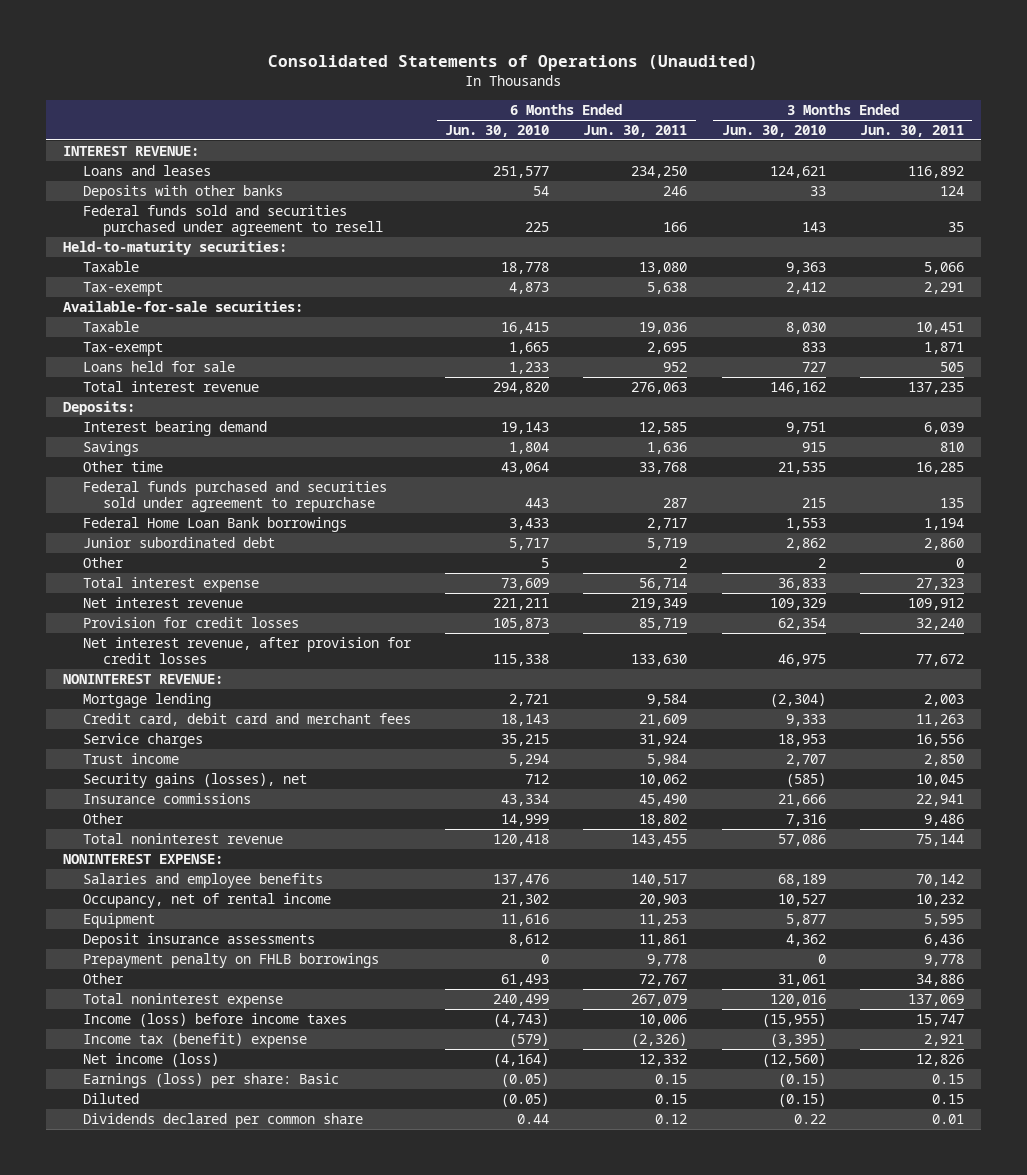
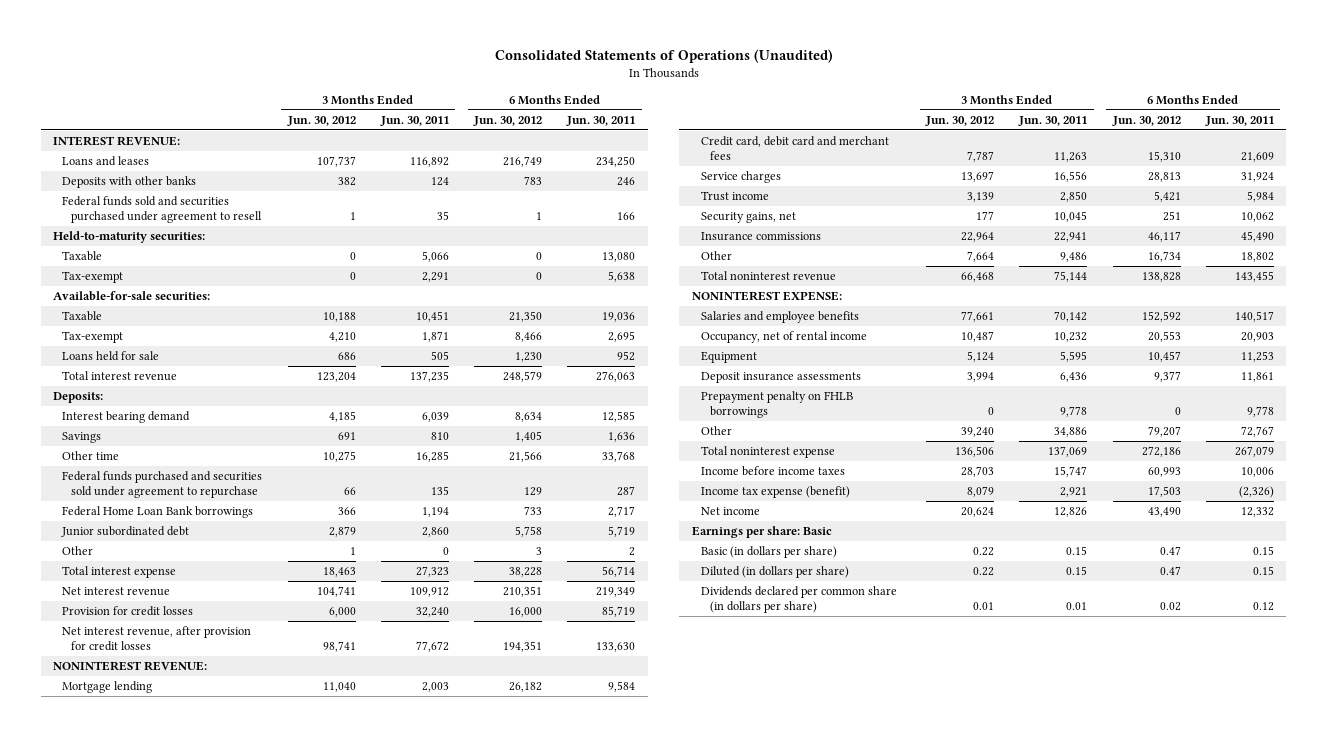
[445,125,550,138] Jun. 30, 2010 -> none
[721,125,826,138] Jun. 30, 2010 -> none
none -> [286,115,356,126] Jun. 30, 2012
none -> [473,115,543,126] Jun. 30, 2012
[82,772,307,788] Security gains (losses), net -> [700,212,796,224] Security gains, net
[82,1012,347,1027] Income (loss) before income taxes -> [700,466,845,477] Income before income taxes
[82,1032,307,1048] Income tax (benefit) expense -> [700,486,850,499] Income tax expense (benefit)
[82,1052,219,1067] Net income (loss) -> [700,507,760,516] Net income
none -> [691,526,832,539] Earnings per share: Basic
[82,1072,339,1088] Earnings (loss) per share: Basic -> [700,546,837,559] Basic (in dollars per share)
[82,1092,139,1104] Diluted -> [700,566,849,579] Diluted (in dollars per share)
[82,1112,363,1128] Dividends declared per common share -> [700,586,897,613] Dividends declared per common share (in dollars per share)

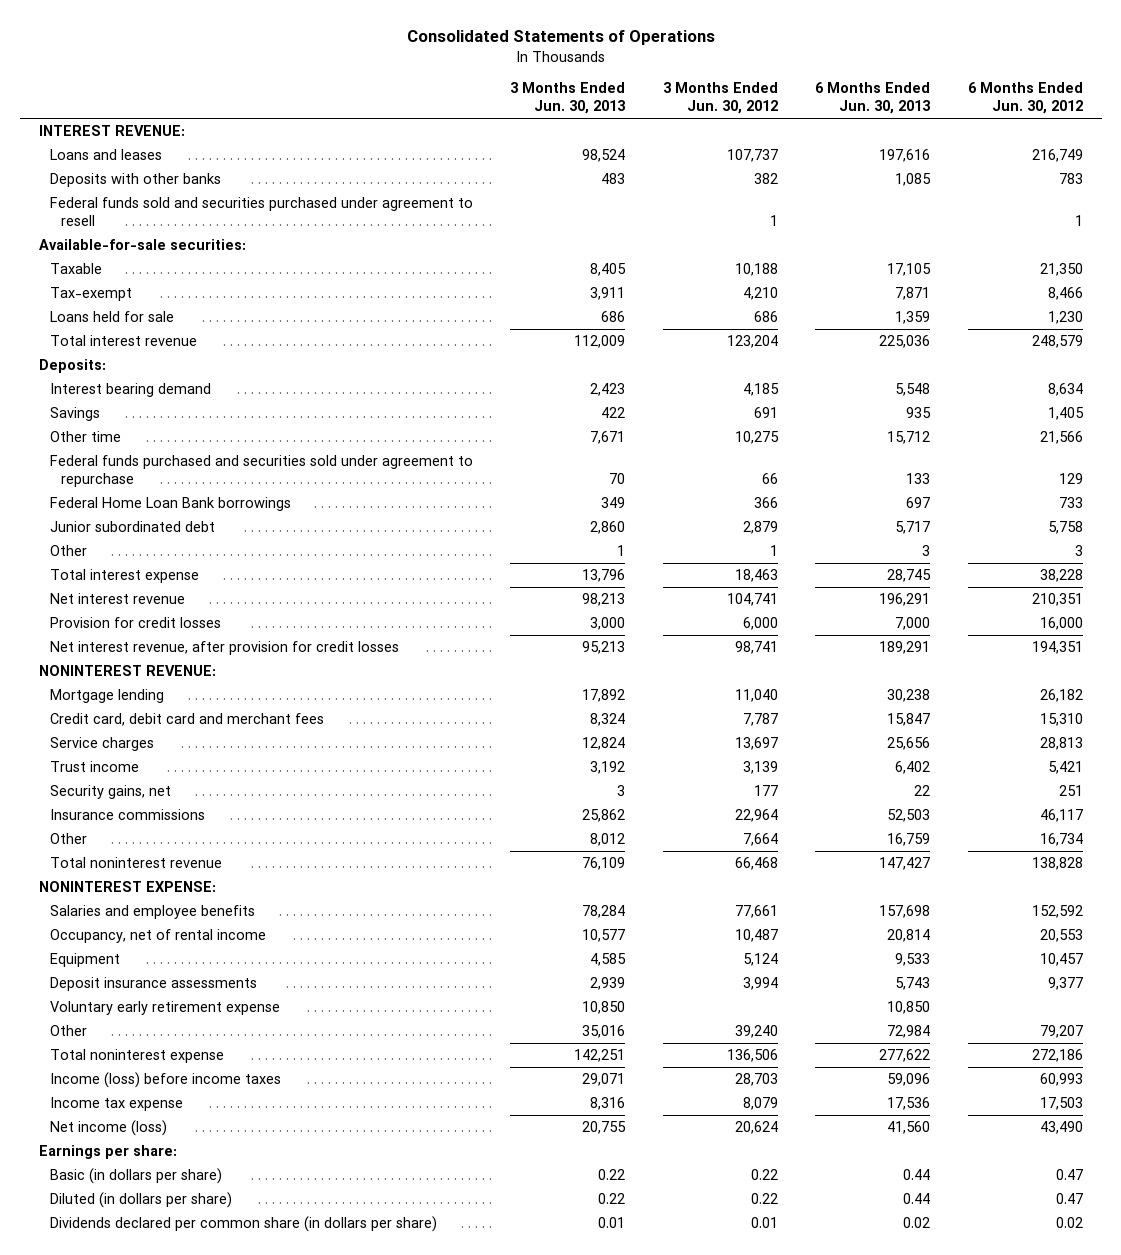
[494,49,833,64] Consolidated Statements of Operations (Unaudited) -> [406,30,715,46] Consolidated Statements of Operations
[379,115,449,126] Jun. 30, 2011 -> none
[566,115,636,126] Jun. 30, 2011 -> none
none -> [510,82,626,115] 3 Months Ended Jun. 30, 2013
none -> [815,82,931,115] 6 Months Ended Jun. 30, 2013
[53,231,206,244] Held-to-maturity securities: -> none
[62,251,103,262] Taxable -> none
[62,271,124,284] Tax-exempt -> none
[700,391,853,418] Prepayment penalty on FHLB borrowings -> none
none -> [50,1001,281,1016] Voluntary early retirement expense
[700,466,845,477] Income before income taxes -> [50,1072,282,1089] Income (loss) before income taxes
[700,486,850,499] Income tax expense (benefit) -> [50,1097,184,1112] Income tax expense
[700,507,760,516] Net income -> [50,1120,168,1137] Net income (loss)
[691,526,832,539] Earnings per share: Basic -> [38,1145,177,1160] Earnings per share:

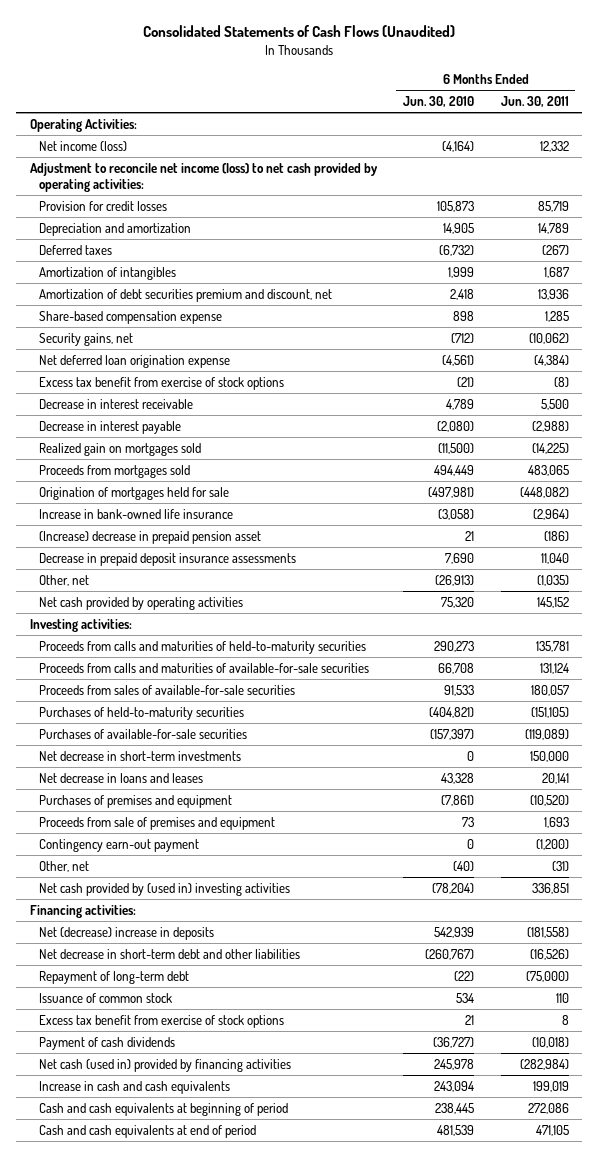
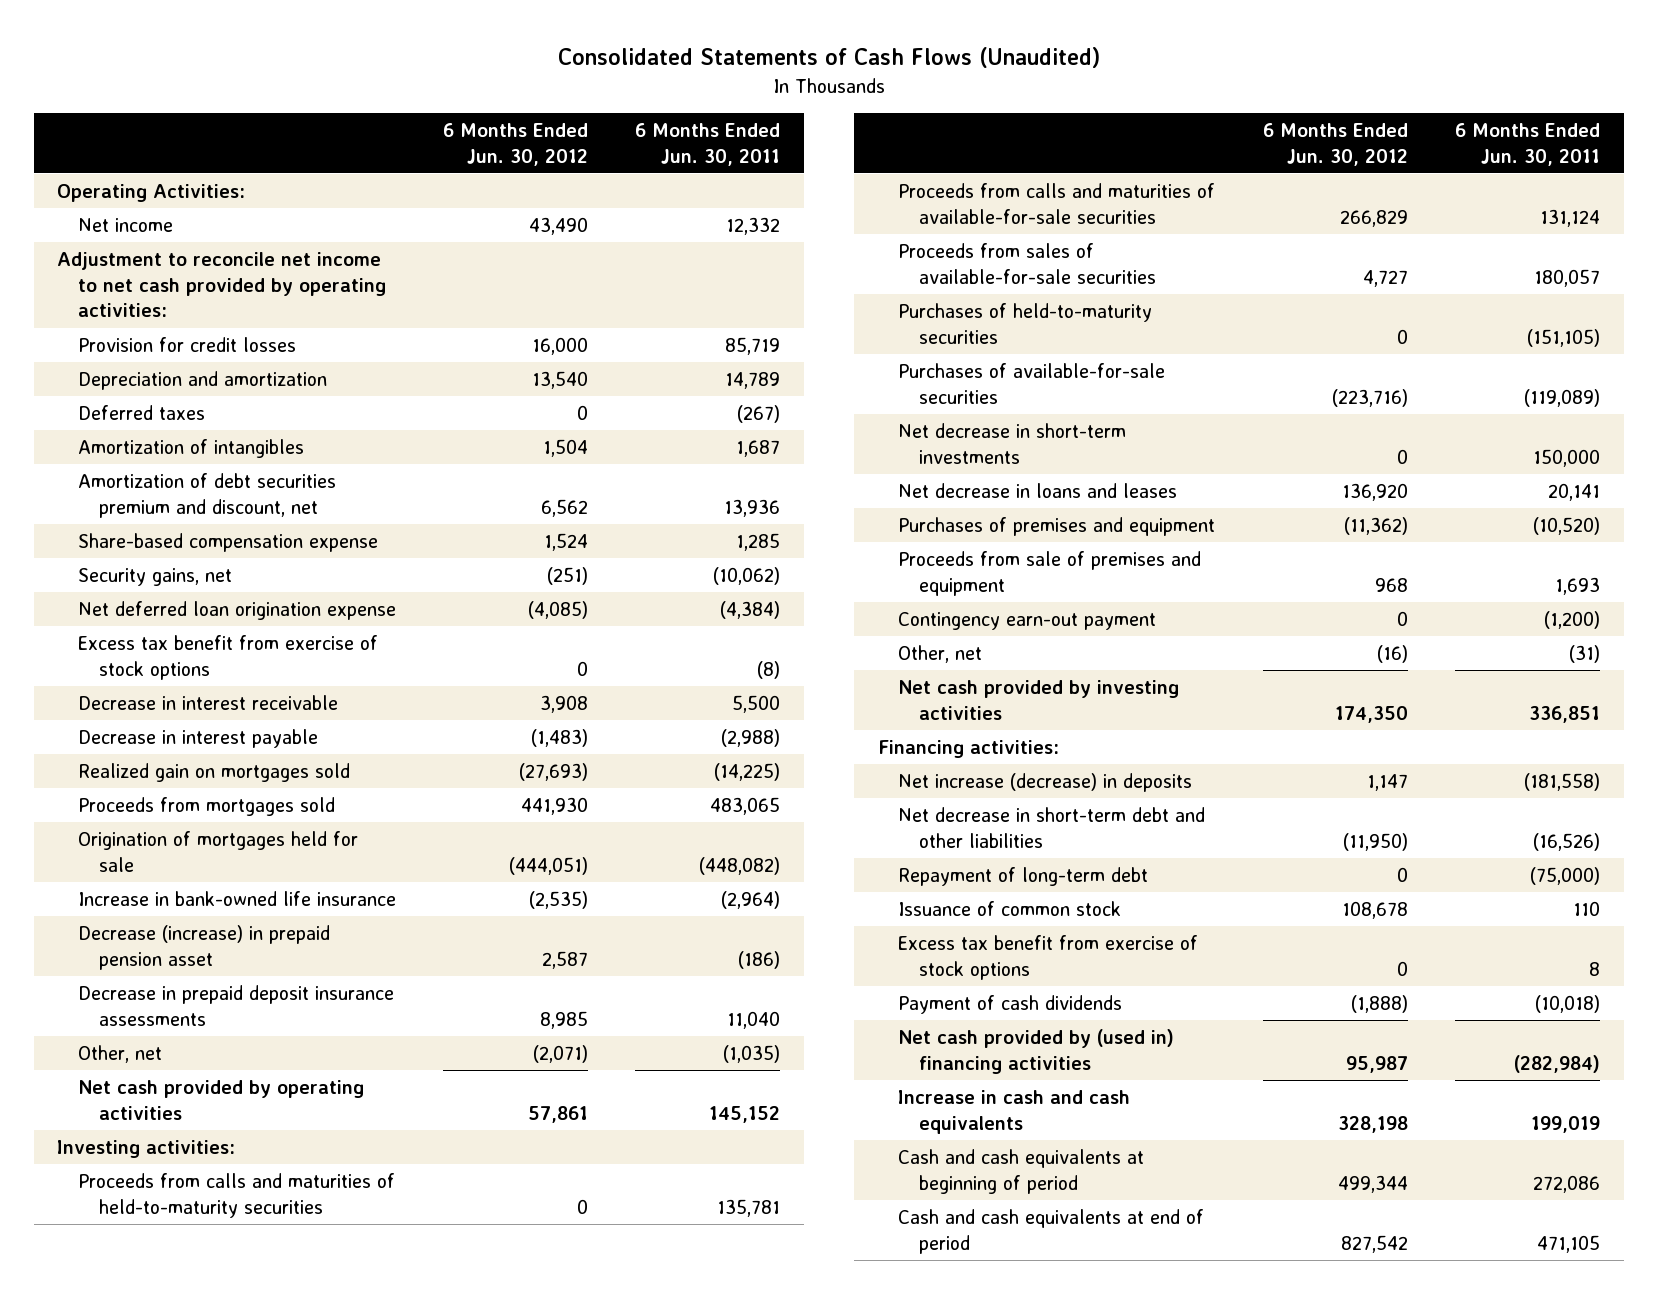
[403,95,475,107] Jun. 30, 2010 -> none
none -> [443,122,589,166] 6 Months Ended Jun. 30, 2012
[39,140,128,151] Net income (loss) -> [78,218,174,233] Net income
[29,162,378,193] Adjustment to reconcile net income (loss) to net cash provided by operating activities: -> [57,252,387,318] Adjustment to reconcile net income to net cash provided by operating activities:
[39,530,262,544] (Increase) decrease in prepaid pension asset -> [78,925,331,970] Decrease (increase) in prepaid pension asset
[39,882,291,896] Net cash provided by (used in) investing activities -> [898,680,1180,720] Net cash provided by investing activities
[39,926,215,940] Net (decrease) increase in deposits -> [898,773,1193,793] Net increase (decrease) in deposits
[39,1058,292,1072] Net cash (used in) provided by financing activities -> [898,1029,1175,1074] Net cash provided by (used in) financing activities

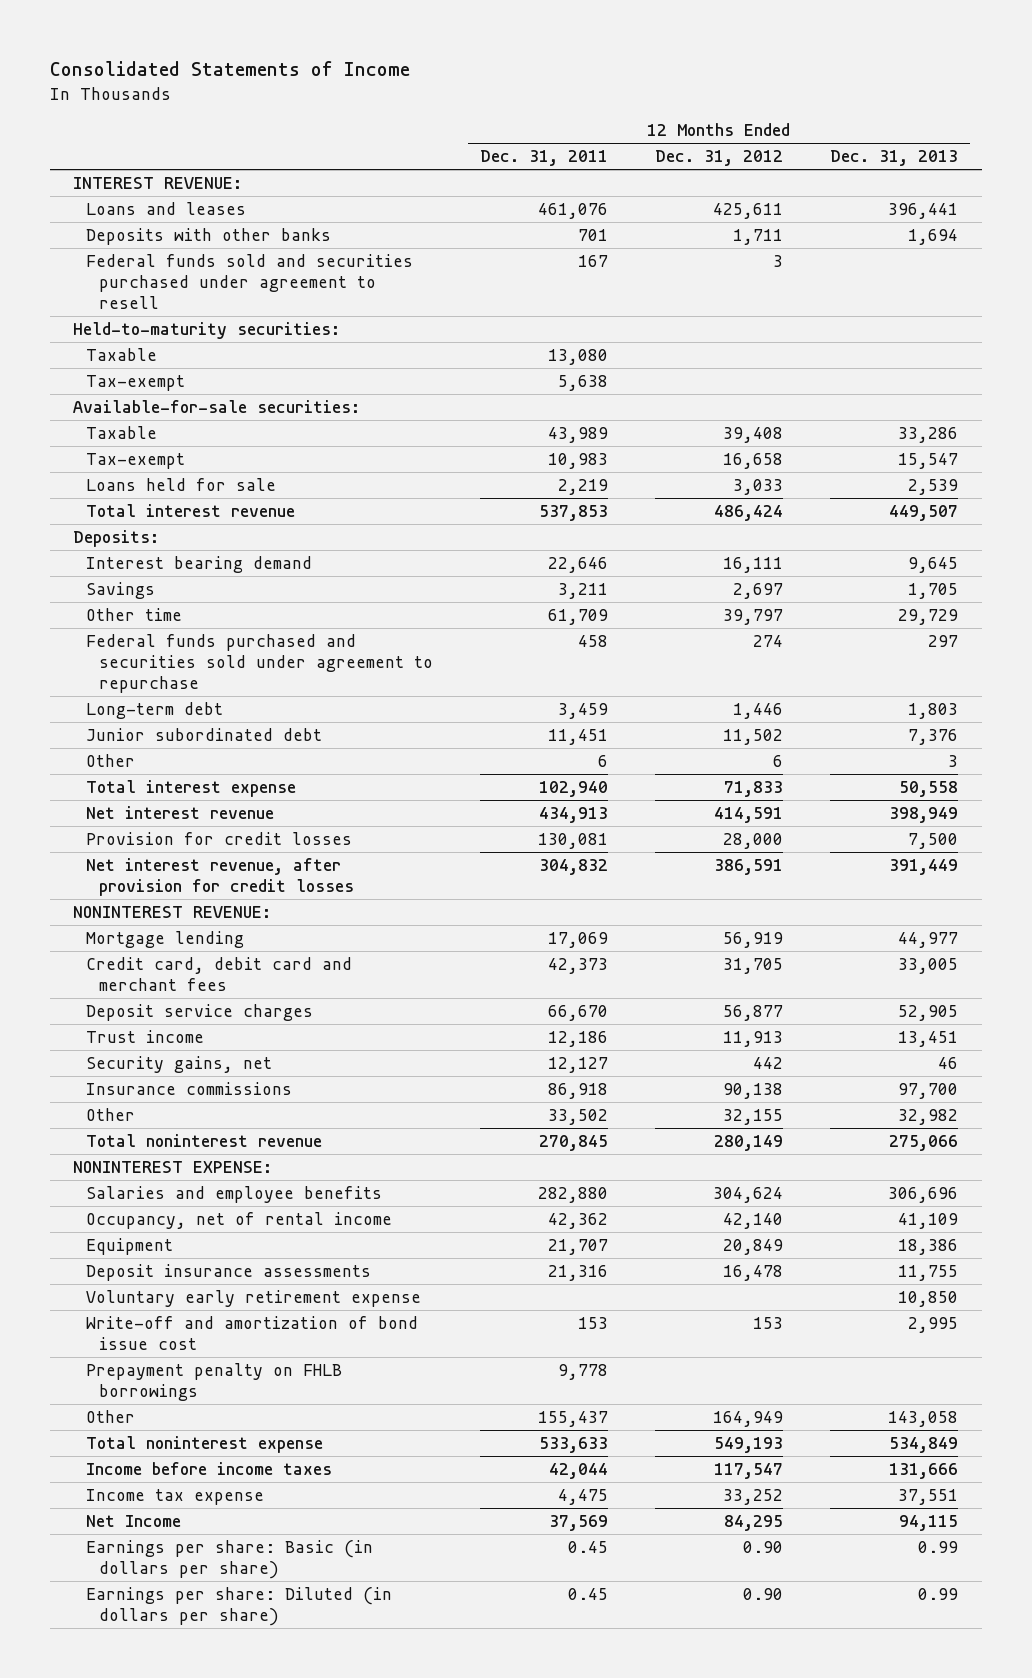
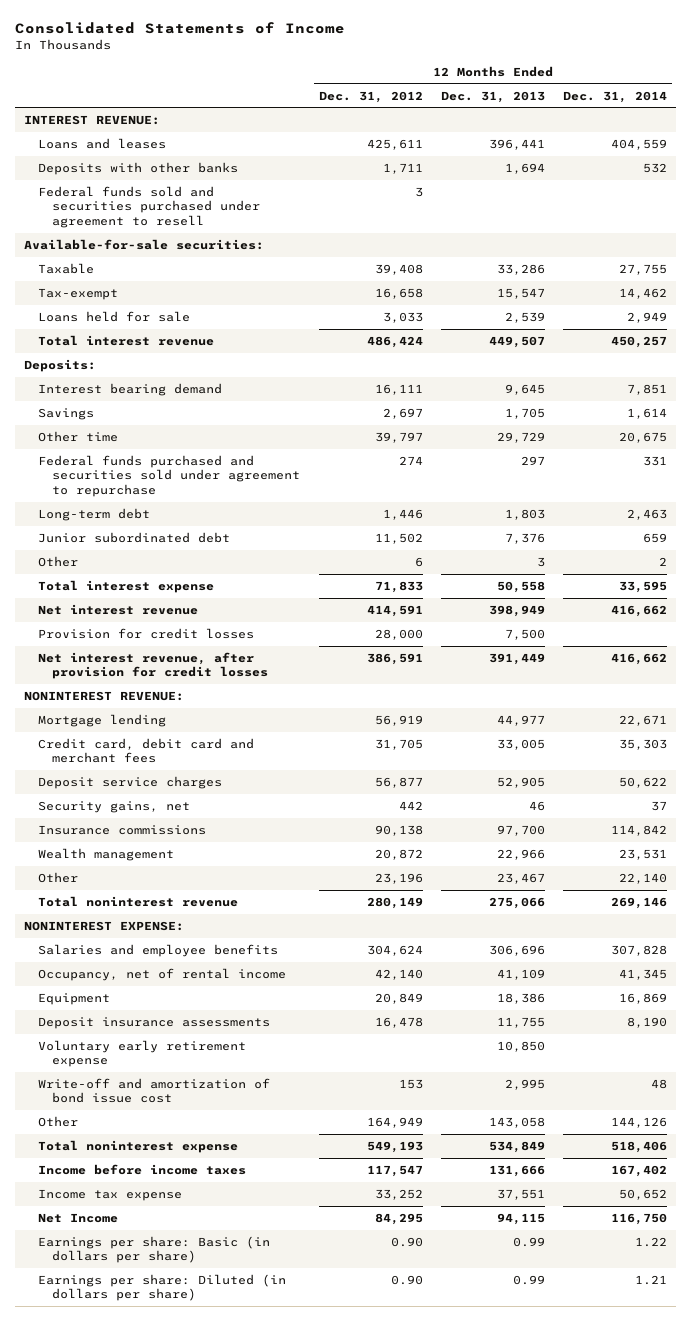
[480,150,609,167] Dec. 31, 2011 -> none
none -> [562,90,667,103] Dec. 31, 2014
[73,322,341,340] Held-to-maturity securities: -> none
[86,348,158,362] Taxable -> none
[86,375,186,392] Tax-exempt -> none
[86,1030,205,1044] Trust income -> none
none -> [38,847,175,861] Wealth management
[723,1109,784,1126] 32,155 -> [374,872,423,884] 23,196
[898,1109,959,1126] 32,982 -> [496,872,545,884] 23,467
[86,1363,343,1401] Prepayment penalty on FHLB borrowings -> none

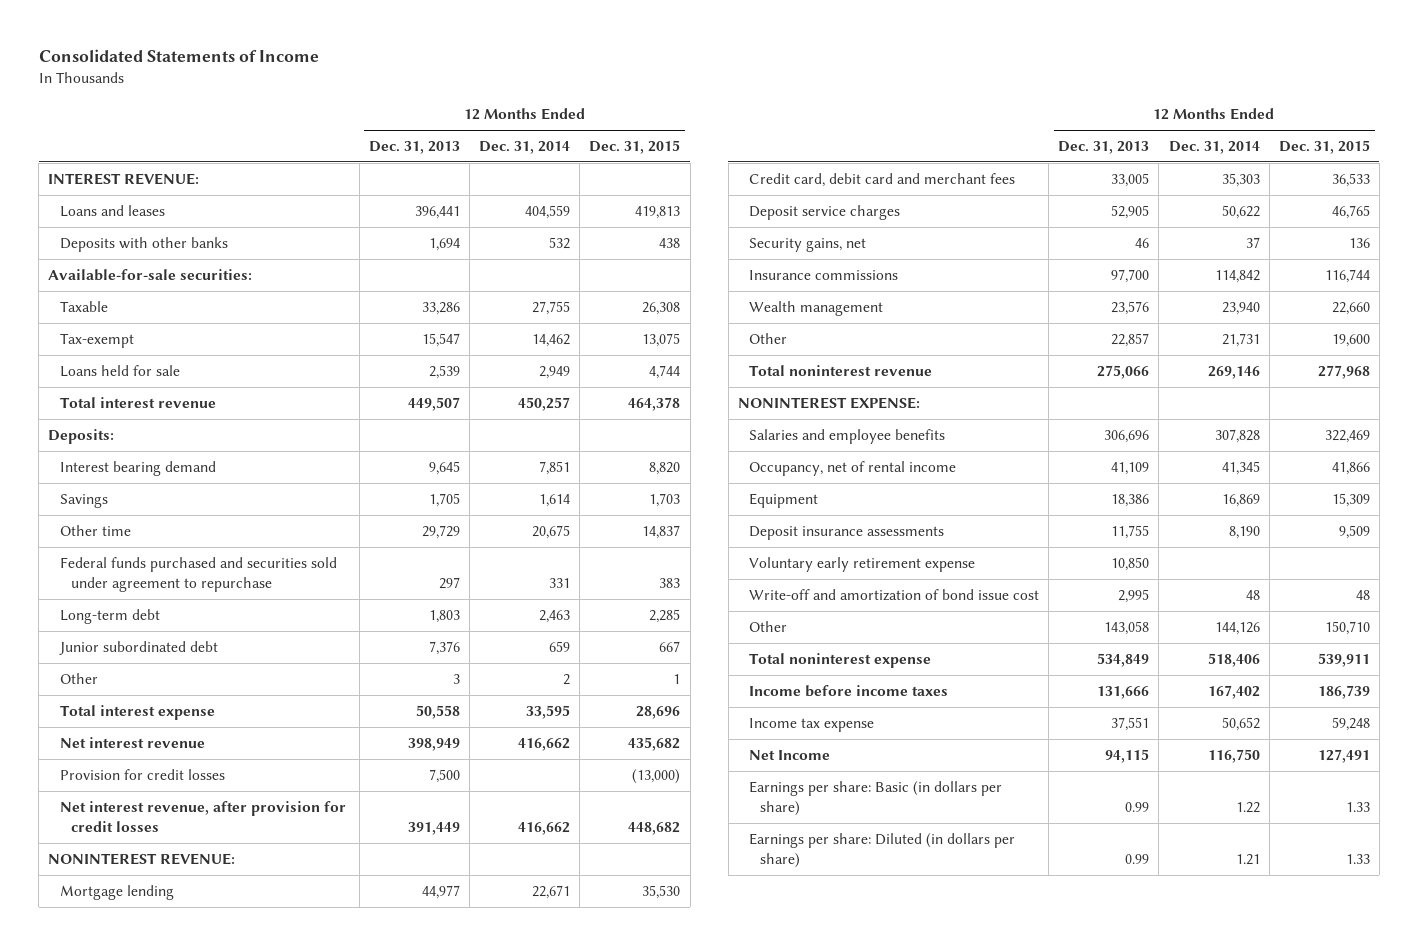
[318,90,423,103] Dec. 31, 2012 -> none
none -> [589,140,681,155] Dec. 31, 2015
[38,185,261,228] Federal funds sold and securities purchased under agreement to resell -> none
[496,848,545,860] 22,966 -> [1111,300,1150,315] 23,576
[618,848,667,860] 23,531 -> [1221,301,1260,315] 23,940
[496,872,545,884] 23,467 -> [1111,332,1150,347] 22,857
[618,872,667,884] 22,140 -> [1221,332,1260,347] 21,731

